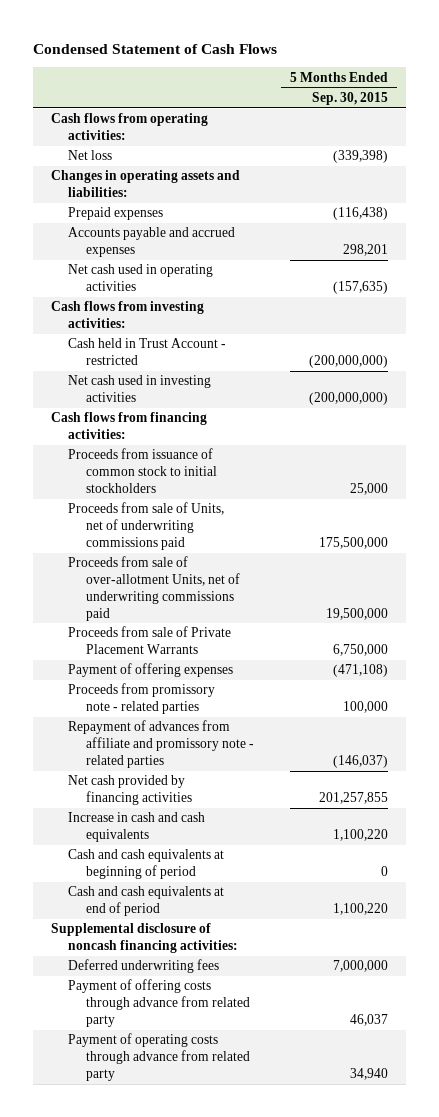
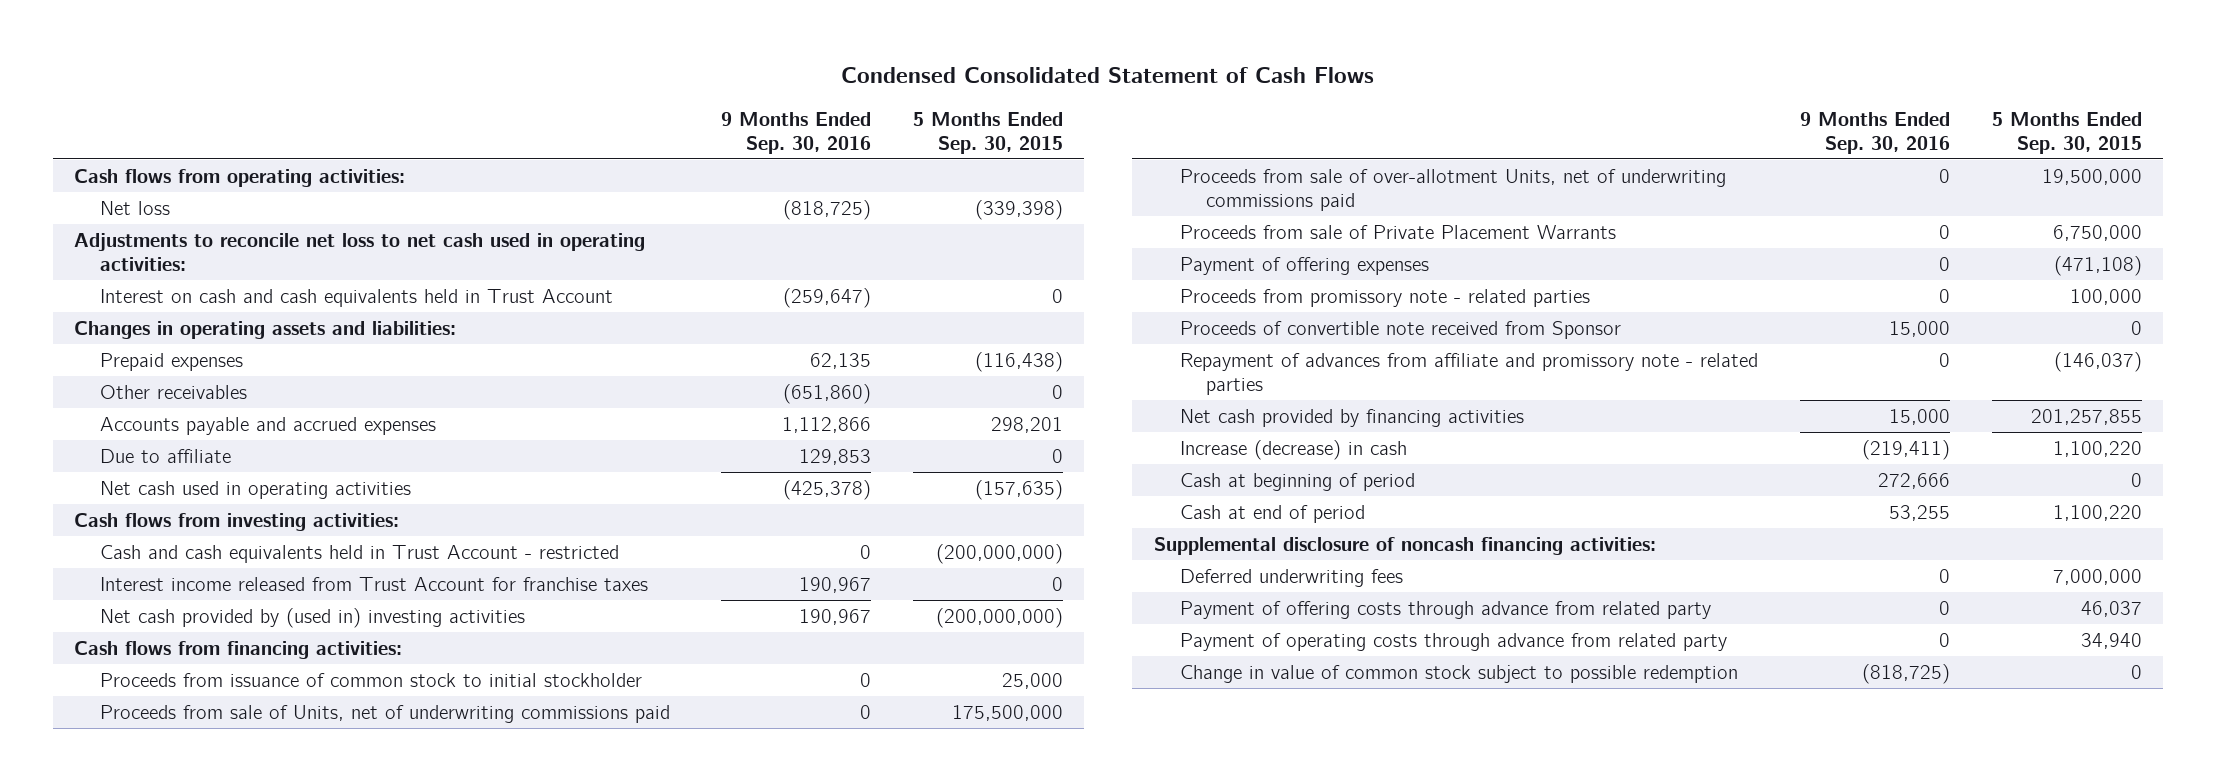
[32,43,277,54] Condensed Statement of Cash Flows -> [841,67,1375,84] Condensed Consolidated Statement of Cash Flows
none -> [720,111,871,154] 9 Months Ended Sep. 30, 2016
none -> [74,232,646,271] Adjustments to reconcile net loss to net cash used in operating activities:
none -> [100,288,614,307] Interest on cash and cash equivalents held in Trust Account
none -> [100,384,248,399] Other receivables
none -> [100,448,232,463] Due to affiliate
[68,338,227,366] Cash held in Trust Account - restricted -> [100,544,620,563] Cash and cash equivalents held in Trust Account - restricted
none -> [100,576,649,591] Interest income released from Trust Account for franchise taxes
[68,375,212,403] Net cash used in investing activities -> [100,607,526,628] Net cash provided by (used in) investing activities
[68,448,217,493] Proceeds from issuance of common stock to initial stockholders -> [100,672,643,687] Proceeds from issuance of common stock to initial stockholder
none -> [1179,320,1621,339] Proceeds of convertible note received from Sponsor
[68,812,206,843] Increase in cash and cash equivalents -> [1179,439,1407,460] Increase (decrease) in cash
[68,849,225,880] Cash and cash equivalents at beginning of period -> [1179,472,1415,491] Cash at beginning of period
[68,886,225,917] Cash and cash equivalents at end of period -> [1179,504,1365,523] Cash at end of period
none -> [1179,664,1738,683] Change in value of common stock subject to possible redemption

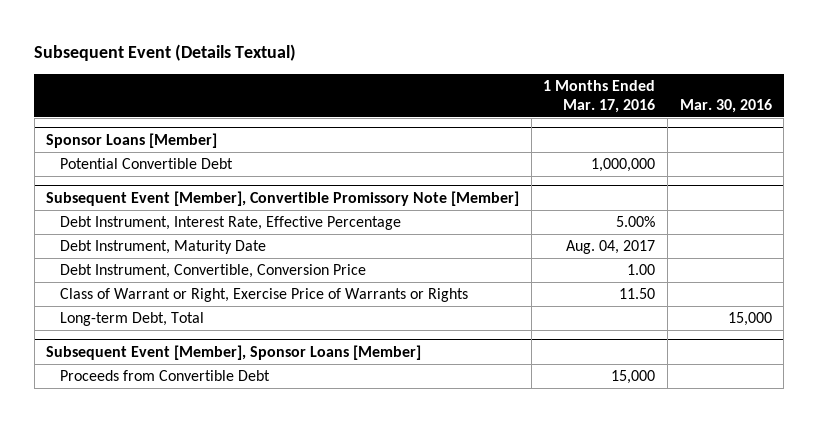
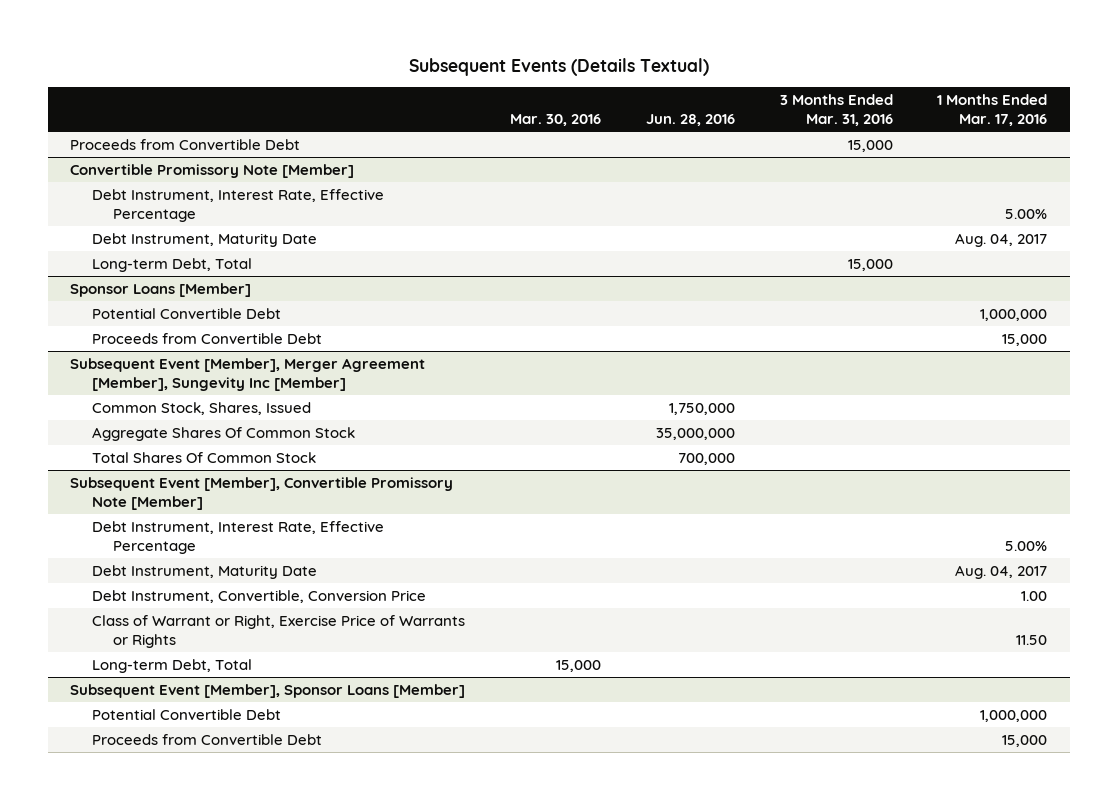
[34,44,297,62] Subsequent Event (Details Textual) -> [408,57,709,76] Subsequent Events (Details Textual)
none -> [645,114,735,127] Jun. 28, 2016
none -> [779,93,893,127] 3 Months Ended Mar. 31, 2016
none -> [70,139,301,151] Proceeds from Convertible Debt
none -> [70,164,355,179] Convertible Promissory Note [Member]
none -> [91,189,384,223] Debt Instrument, Interest Rate, Effective Percentage
none -> [91,233,317,248] Debt Instrument, Maturity Date
none -> [91,258,252,273] Long-term Debt, Total
none -> [91,333,322,345] Proceeds from Convertible Debt
none -> [70,358,426,392] Subsequent Event [Member], Merger Agreement [Member], Sungevity Inc [Member]
none -> [91,402,311,416] Common Stock, Shares, Issued
none -> [91,427,355,442] Aggregate Shares Of Common Stock
none -> [91,452,316,464] Total Shares Of Common Stock
none -> [91,709,281,721] Potential Convertible Debt

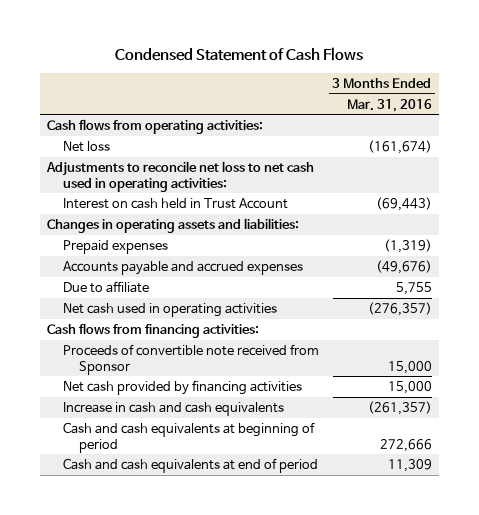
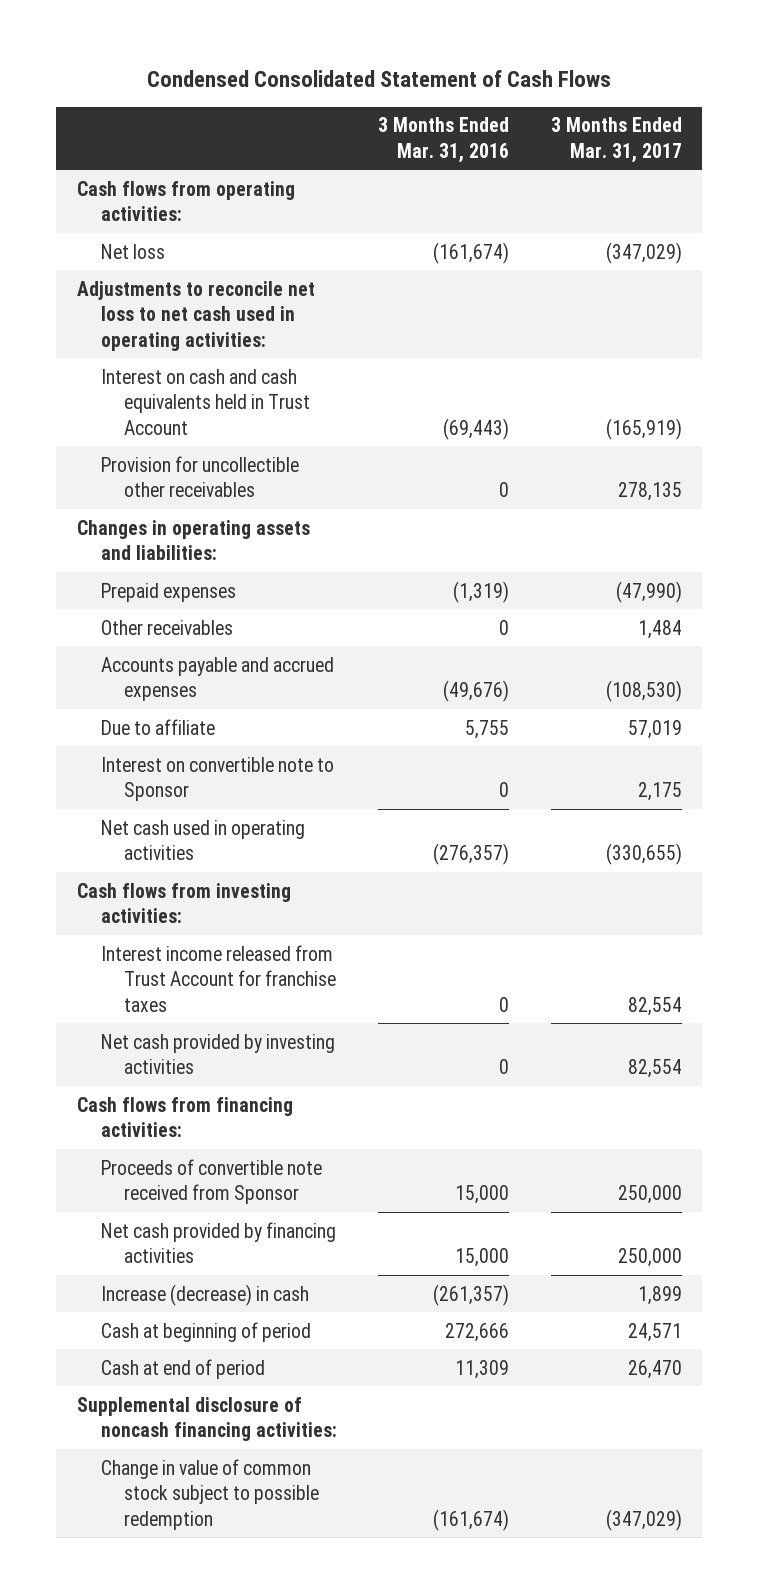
[115,46,364,61] Condensed Statement of Cash Flows -> [147,69,612,87] Condensed Consolidated Statement of Cash Flows
none -> [550,117,682,163] 3 Months Ended Mar. 31, 2017
[62,198,288,210] Interest on cash held in Trust Account -> [100,368,311,435] Interest on cash and cash equivalents held in Trust Account
none -> [100,455,299,498] Provision for uncollectible other receivables
none -> [100,619,233,635] Other receivables
none -> [100,756,334,802] Interest on convertible note to Sponsor
none -> [77,882,292,924] Cash flows from investing activities:
none -> [100,944,337,1012] Interest income released from Trust Account for franchise taxes
none -> [100,1033,335,1075] Net cash provided by investing activities
[62,402,284,417] Increase in cash and cash equivalents -> [100,1283,309,1306] Increase (decrease) in cash
[62,422,315,453] Cash and cash equivalents at beginning of period -> [100,1321,311,1342] Cash at beginning of period
[62,458,318,474] Cash and cash equivalents at end of period -> [100,1358,265,1379] Cash at end of period
none -> [77,1396,337,1442] Supplemental disclosure of noncash financing activities:
none -> [100,1458,320,1530] Change in value of common stock subject to possible redemption

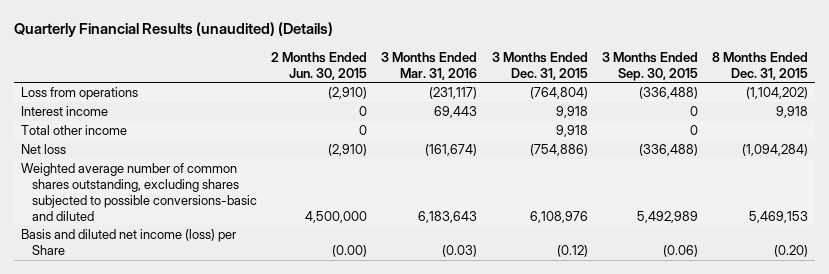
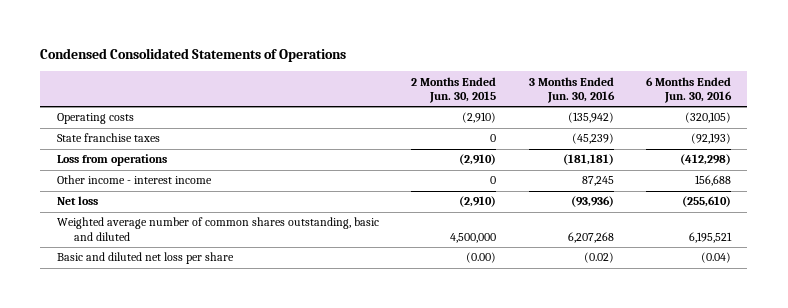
[14,22,334,38] Quarterly Financial Results (unaudited) (Details) -> [40,48,347,63] Condensed Consolidated Statements of Operations
[381,51,478,80] 3 Months Ended Mar. 31, 2016 -> none
[491,51,588,80] 3 Months Ended Dec. 31, 2015 -> none
[601,51,698,81] 3 Months Ended Sep. 30, 2015 -> none
[711,51,808,80] 8 Months Ended Dec. 31, 2015 -> none
none -> [528,76,615,104] 3 Months Ended Jun. 30, 2016
none -> [646,76,733,104] 6 Months Ended Jun. 30, 2016
none -> [56,113,134,125] Operating costs
none -> [56,133,160,143] State franchise taxes
[21,125,128,136] Total other income -> none
[21,106,109,117] Interest income -> [56,175,212,185] Other income - interest income
[21,163,257,221] Weighted average number of common shares outstanding, excluding shares subjected to possible conversions-basic and diluted -> [56,217,379,242] Weighted average number of common shares outstanding, basic and diluted
[21,229,237,256] Basis and diluted net income (loss) per Share -> [56,252,234,265] Basic and diluted net loss per share

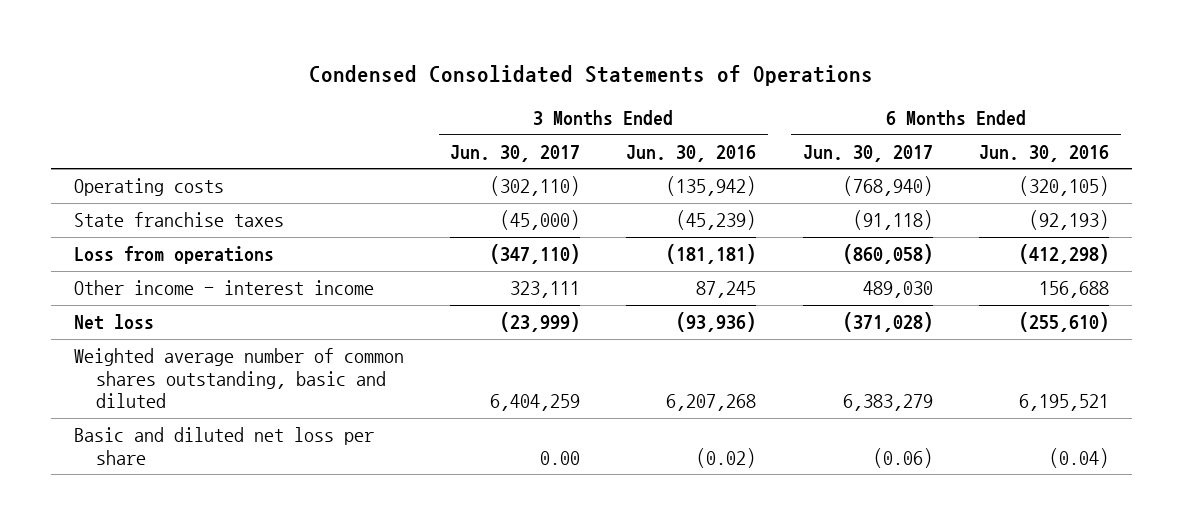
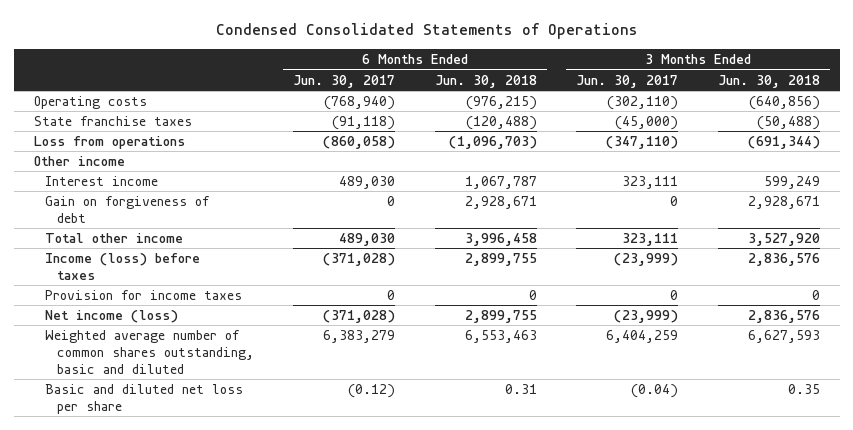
[626,144,757,162] Jun. 30, 2016 -> none
[979,144,1110,162] Jun. 30, 2016 -> none
none -> [434,74,537,88] Jun. 30, 2018
none -> [717,74,820,88] Jun. 30, 2018
none -> [33,156,125,167] Other income
[73,280,374,296] Other income - interest income -> [45,176,159,187] Interest income
none -> [45,196,211,223] Gain on forgiveness of debt
none -> [45,233,184,244] Total other income
none -> [45,253,201,280] Income (loss) before taxes
none -> [45,290,243,301] Provision for income taxes
[73,314,154,331] Net loss -> [45,310,179,324] Net income (loss)
[540,450,581,465] 0.00 -> [631,384,679,399] (0.04)
[872,447,933,468] (0.06) -> [348,384,396,399] (0.12)

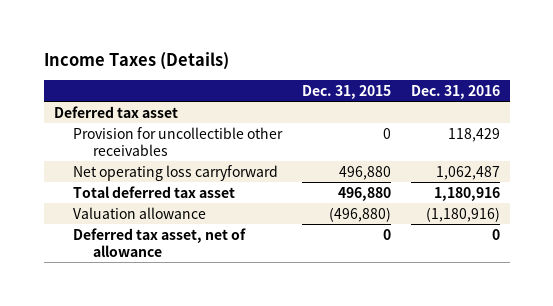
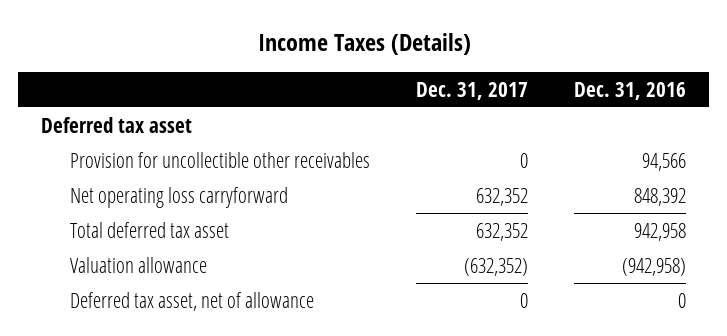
[302,84,392,99] Dec. 31, 2015 -> none
none -> [415,81,528,100] Dec. 31, 2017
[447,127,500,142] 118,429 -> [641,153,686,172] 94,566
[435,165,500,180] 1,062,487 -> [633,188,686,207] 848,392
[433,186,500,201] 1,180,916 -> [633,223,686,242] 942,958
[425,206,500,222] (1,180,916) -> [621,258,686,277] (942,958)

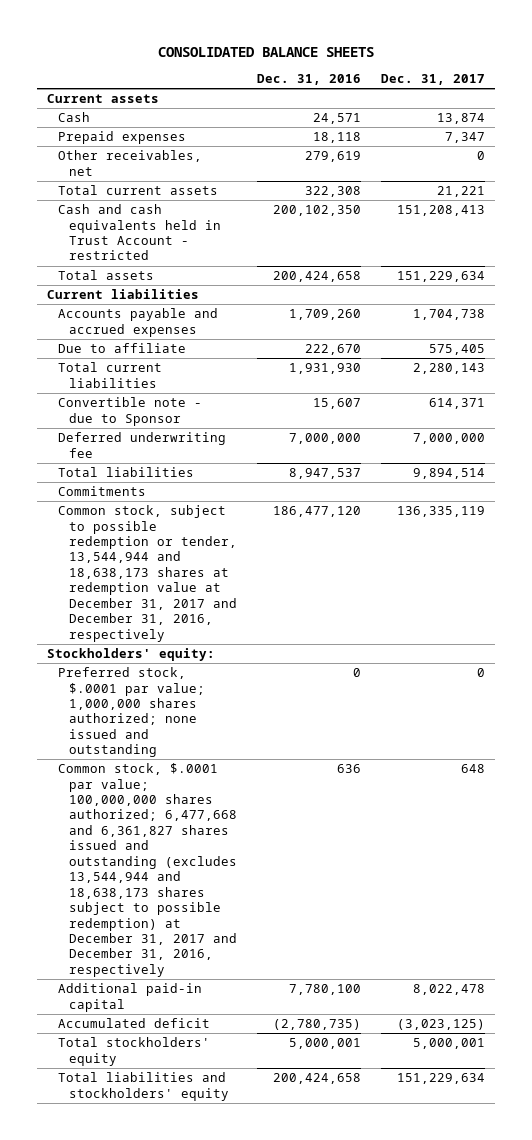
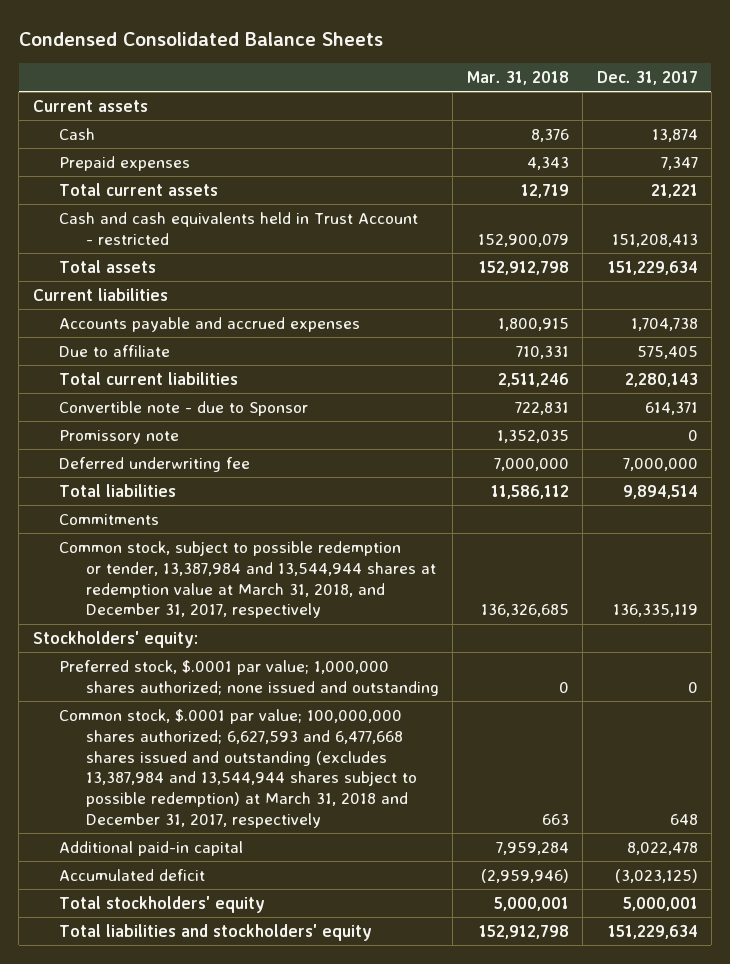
[158,46,375,57] CONSOLIDATED BALANCE SHEETS -> [18,31,383,46] Condensed Consolidated Balance Sheets
[256,74,361,86] Dec. 31, 2016 -> none
none -> [466,70,569,85] Mar. 31, 2018
[58,150,203,176] Other receivables, net -> none
none -> [59,430,180,445] Promissory note
[58,505,237,642] Common stock, subject to possible redemption or tender, 13,544,944 and 18,638,173 shares at redemption value at December 31, 2017 and December 31, 2016, respectively -> [59,541,436,619] Common stock, subject to possible redemption or tender, 13,387,984 and 13,544,944 shares at redemption value at March 31, 2018, and December 31, 2017, respectively
[58,763,237,977] Common stock, $.0001 par value; 100,000,000 shares authorized; 6,477,668 and 6,361,827 shares issued and outstanding (excludes 13,544,944 and 18,638,173 shares subject to possible redemption) at December 31, 2017 and December 31, 2016, respectively -> [59,709,417,829] Common stock, $.0001 par value; 100,000,000 shares authorized; 6,627,593 and 6,477,668 shares issued and outstanding (excludes 13,387,984 and 13,544,944 shares subject to possible redemption) at March 31, 2018 and December 31, 2017, respectively

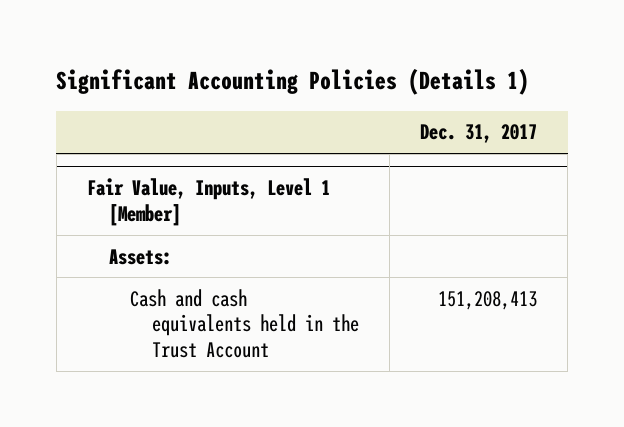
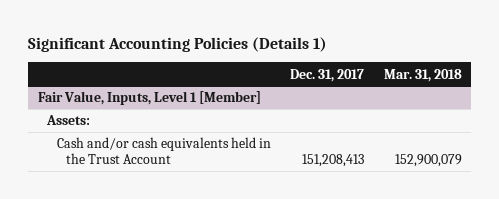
none -> [383,68,462,82] Mar. 31, 2018
[130,288,360,358] Cash and cash equivalents held in the Trust Account -> [56,137,271,165] Cash and/or cash equivalents held in the Trust Account

